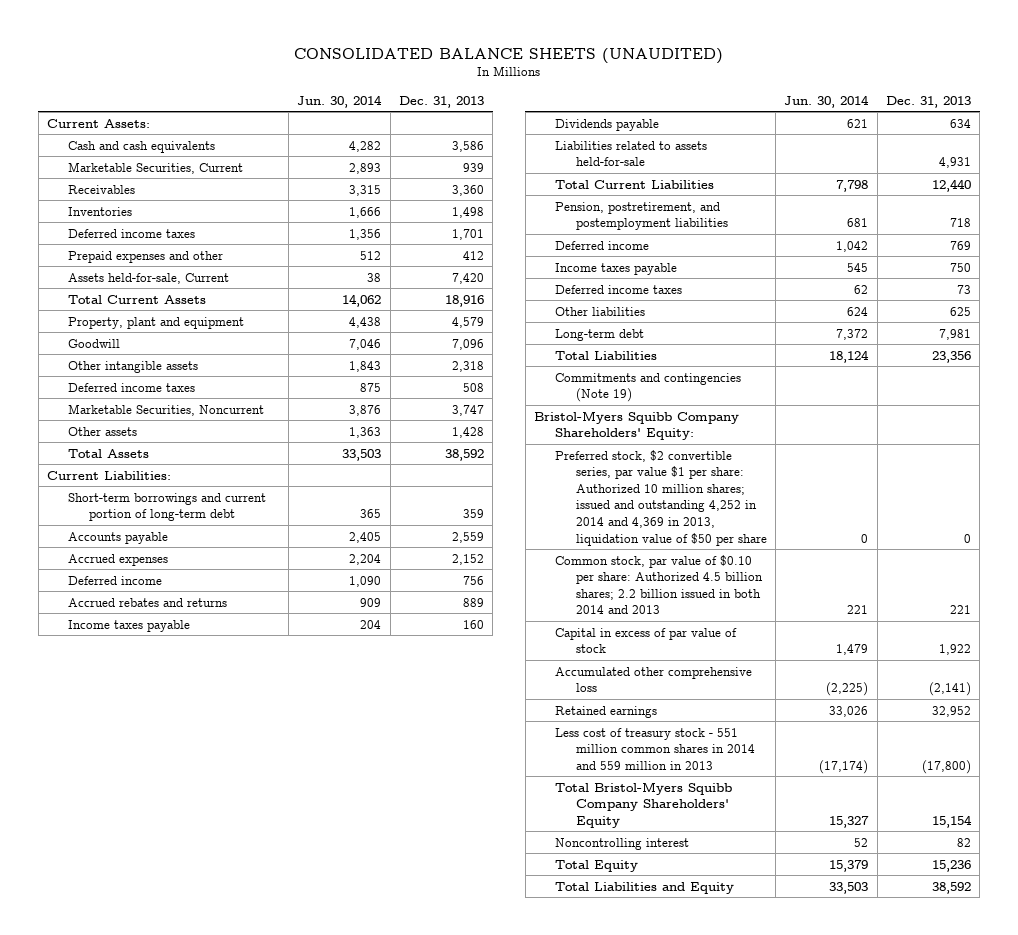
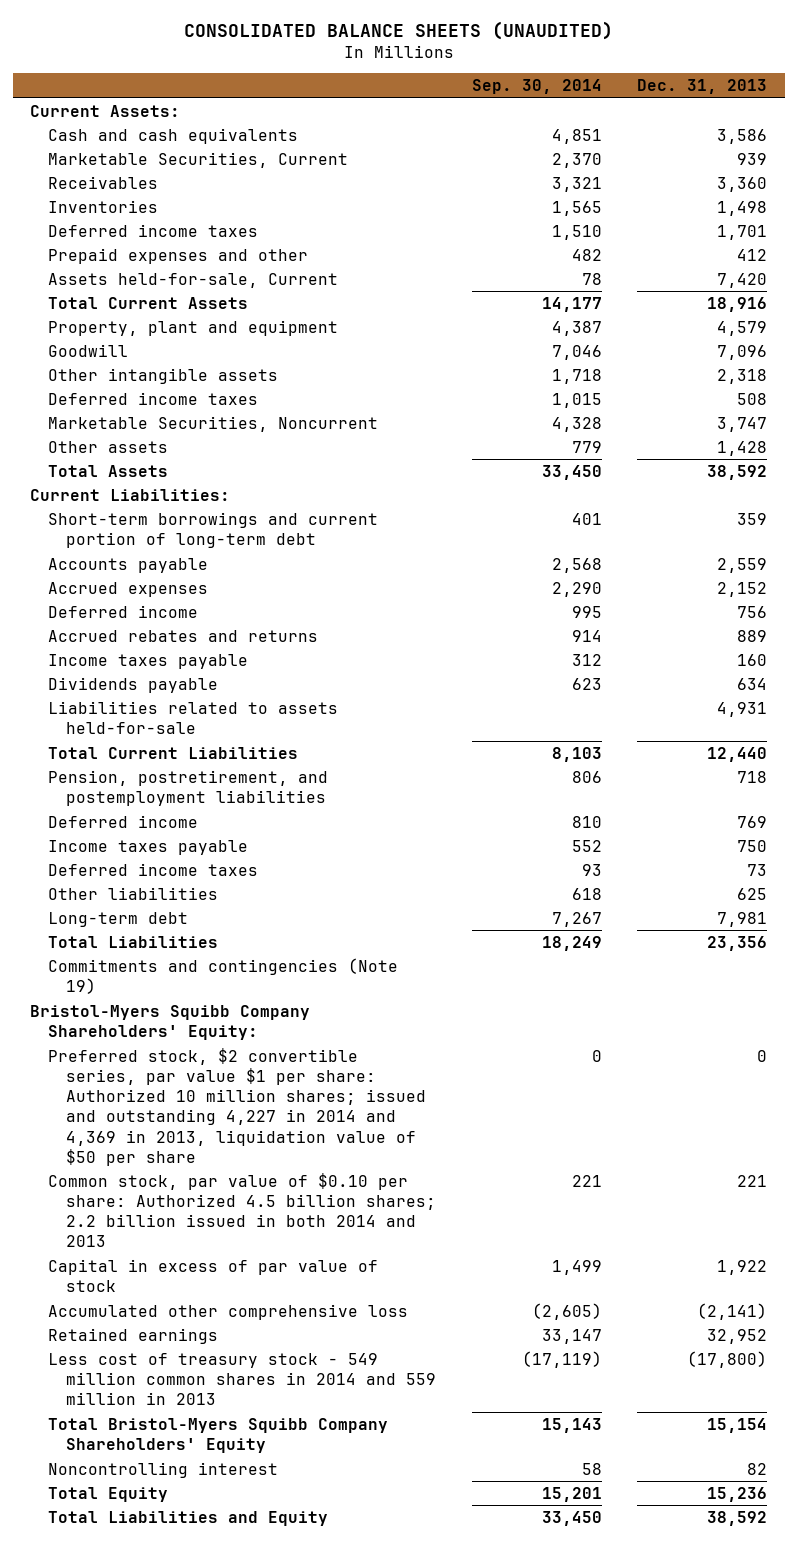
[297,94,383,108] Jun. 30, 2014 -> none
none -> [471,79,602,95] Sep. 30, 2014
[554,449,767,546] Preferred stock, $2 convertible series, par value $1 per share: Authorized 10 million shares; issued and outstanding 4,252 in 2014 and 4,369 in 2013, liquidation value of $50 per share -> [48,1047,427,1166] Preferred stock, $2 convertible series, par value $1 per share: Authorized 10 million shares; issued and outstanding 4,227 in 2014 and 4,369 in 2013, liquidation value of $50 per share
[554,727,755,770] Less cost of treasury stock - 551 million common shares in 2014 and 559 million in 2013 -> [48,1352,437,1406] Less cost of treasury stock - 549 million common shares in 2014 and 559 million in 2013

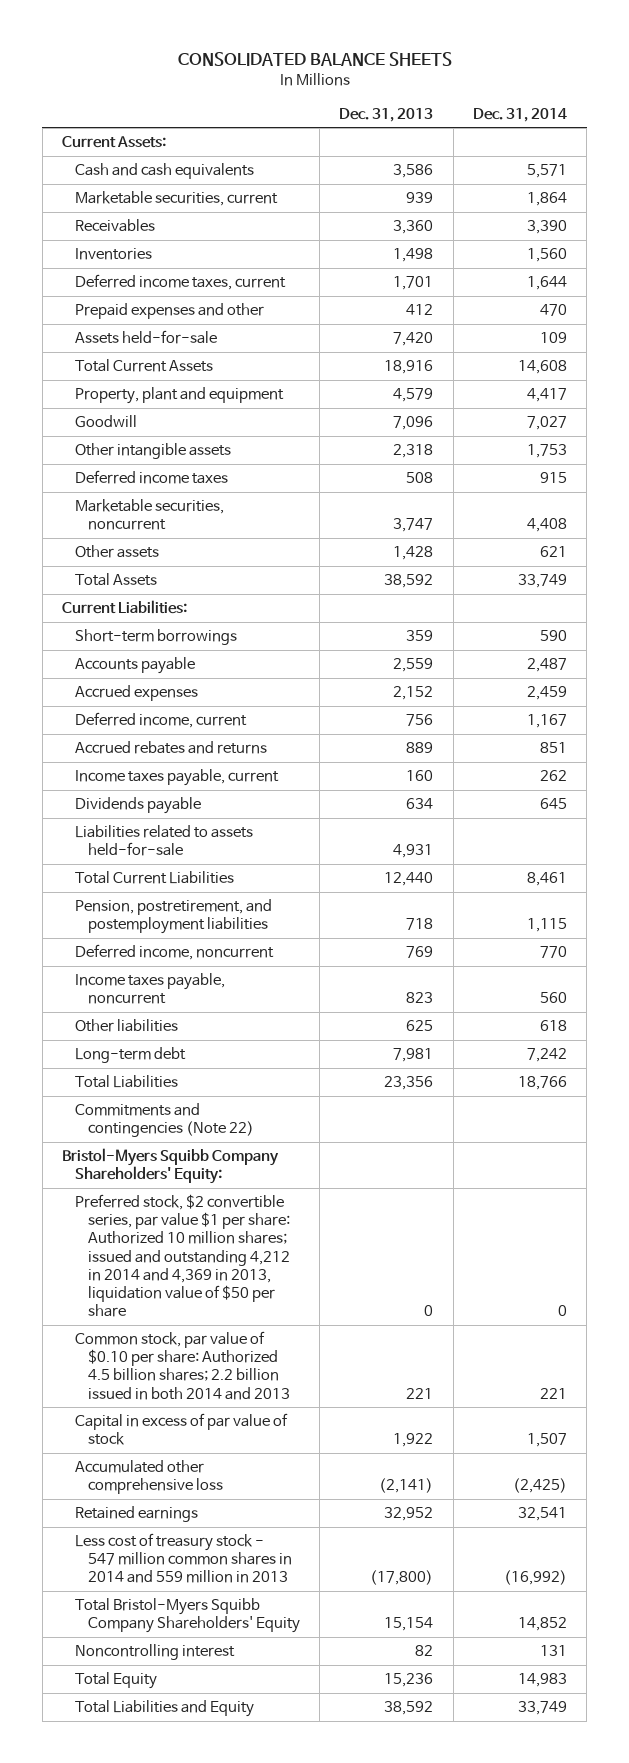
[183,20,613,40] CONSOLIDATED BALANCE SHEETS (UNAUDITED) -> [177,52,452,67] CONSOLIDATED BALANCE SHEETS
[471,79,602,95] Sep. 30, 2014 -> none
none -> [473,107,568,122] Dec. 31, 2014
[48,151,349,168] Marketable Securities, Current -> [75,191,279,207] Marketable securities, current
[48,223,259,237] Deferred income taxes -> [75,274,287,291] Deferred income taxes, current
[48,272,339,288] Assets held-for-sale, Current -> [75,330,218,345] Assets held-for-sale
[48,415,379,432] Marketable Securities, Noncurrent -> [75,499,225,531] Marketable securities, noncurrent
[48,511,379,549] Short-term borrowings and current portion of long-term debt -> [75,629,238,646] Short-term borrowings
[48,604,199,618] Deferred income -> [75,712,248,729] Deferred income, current
[48,653,249,669] Income taxes payable -> [75,769,280,787] Income taxes payable, current
[48,862,259,876] Deferred income taxes -> none
[48,814,199,828] Deferred income -> [75,944,275,961] Deferred income, noncurrent
[48,839,249,855] Income taxes payable -> [75,973,226,1005] Income taxes payable, noncurrent
[737,839,768,852] 750 -> [406,992,434,1004] 823
[48,957,399,995] Commitments and contingencies (Note 19) -> [75,1103,254,1138] Commitments and contingencies (Note 22)
[48,1047,427,1166] Preferred stock, $2 convertible series, par value $1 per share: Authorized 10 million shares; issued and outstanding 4,227 in 2014 and 4,369 in 2013, liquidation value of $50 per share -> [75,1194,290,1318] Preferred stock, $2 convertible series, par value $1 per share: Authorized 10 million shares; issued and outstanding 4,212 in 2014 and 4,369 in 2013, liquidation value of $50 per share
[48,1352,437,1406] Less cost of treasury stock - 549 million common shares in 2014 and 559 million in 2013 -> [75,1533,292,1584] Less cost of treasury stock - 547 million common shares in 2014 and 559 million in 2013

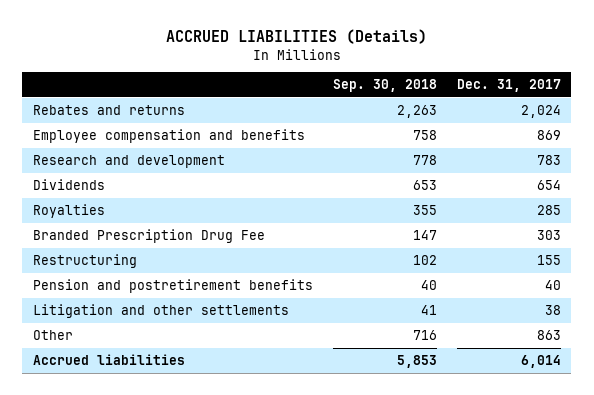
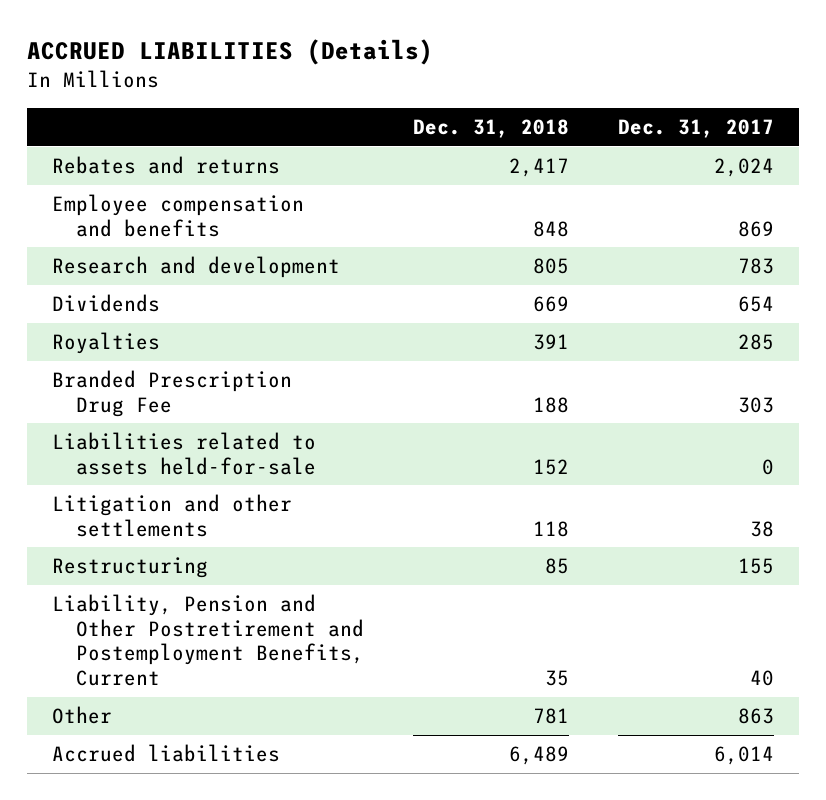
[332,79,437,93] Sep. 30, 2018 -> none
none -> [412,119,569,139] Dec. 31, 2018
[32,278,313,293] Pension and postretirement benefits -> none
none -> [51,432,316,475] Liabilities related to assets held-for-sale
[32,253,137,268] Restructuring -> [51,557,208,579] Restructuring
none -> [51,594,364,687] Liability, Pension and Other Postretirement and Postemployment Benefits, Current

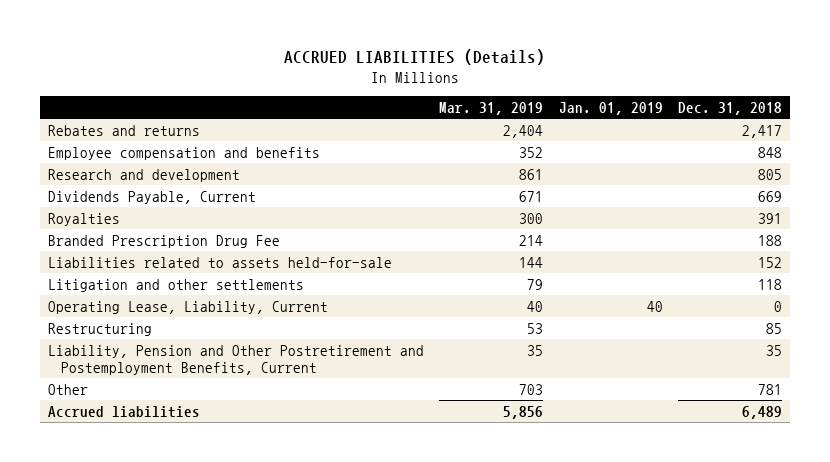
[618,119,775,139] Dec. 31, 2017 -> none
none -> [439,101,544,115] Mar. 31, 2019
none -> [558,101,663,115] Jan. 01, 2019
[51,294,160,313] Dividends -> [47,190,256,204] Dividends Payable, Current
none -> [47,300,328,314] Operating Lease, Liability, Current

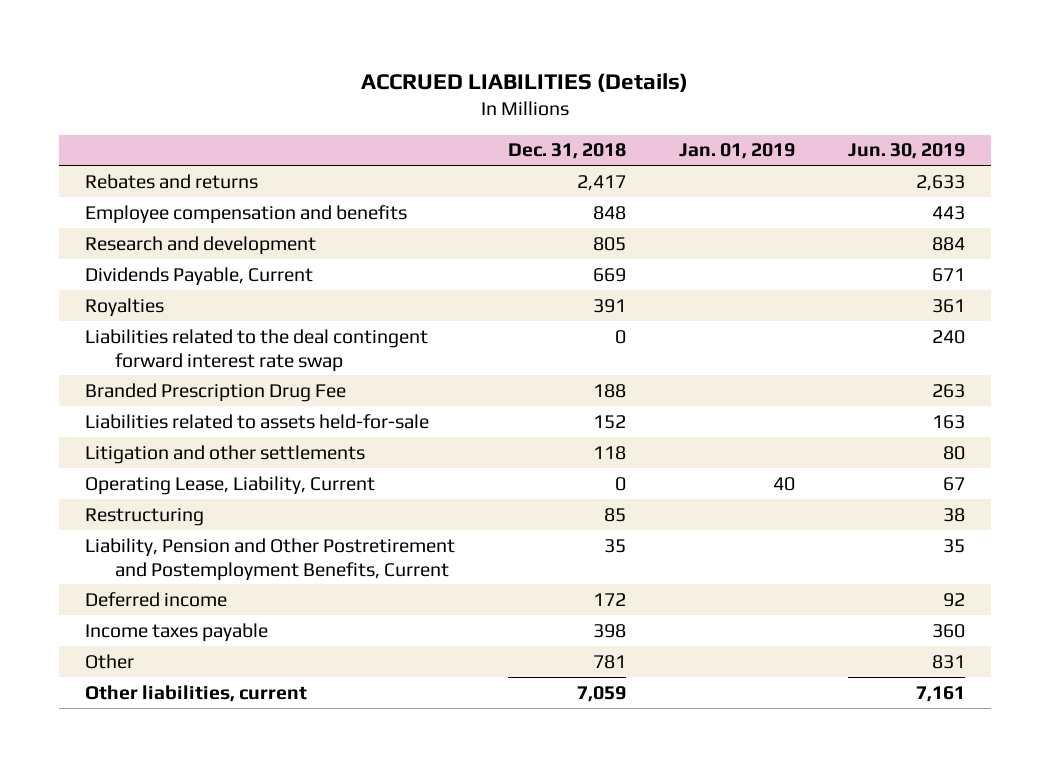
[439,101,544,115] Mar. 31, 2019 -> none
none -> [847,143,965,160] Jun. 30, 2019
none -> [85,328,429,372] Liabilities related to the deal contingent forward interest rate swap
none -> [85,591,228,607] Deferred income
none -> [85,622,269,642] Income taxes payable
[47,405,200,418] Accrued liabilities -> none
none -> [85,684,308,702] Other liabilities, current

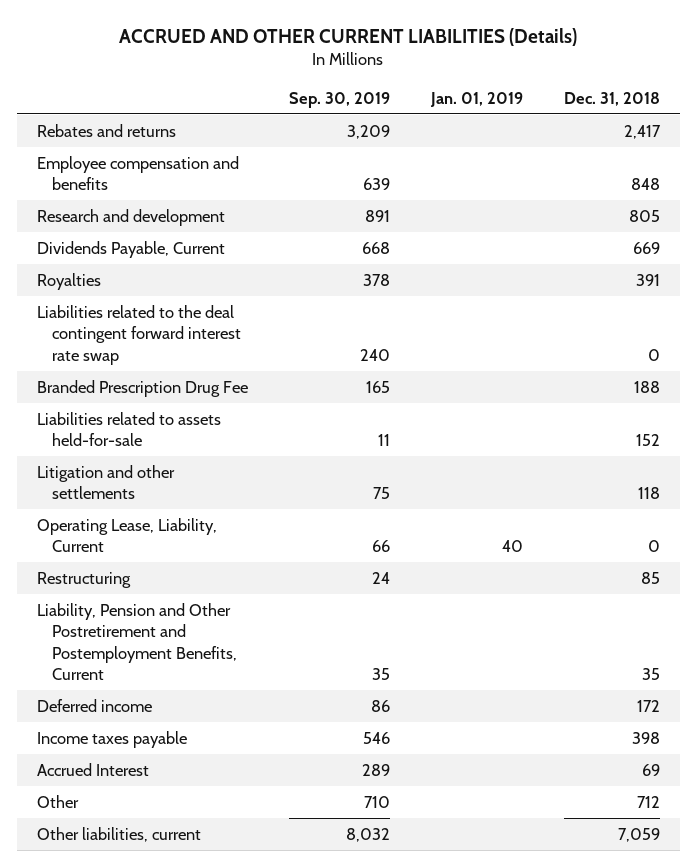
[361,72,689,92] ACCRUED LIABILITIES (Details) -> [119,27,578,46] ACCRUED AND OTHER CURRENT LIABILITIES (Details)
[847,143,965,160] Jun. 30, 2019 -> none
none -> [289,91,391,108] Sep. 30, 2019
none -> [37,762,150,776] Accrued Interest
[593,654,627,669] 781 -> [636,795,660,808] 712

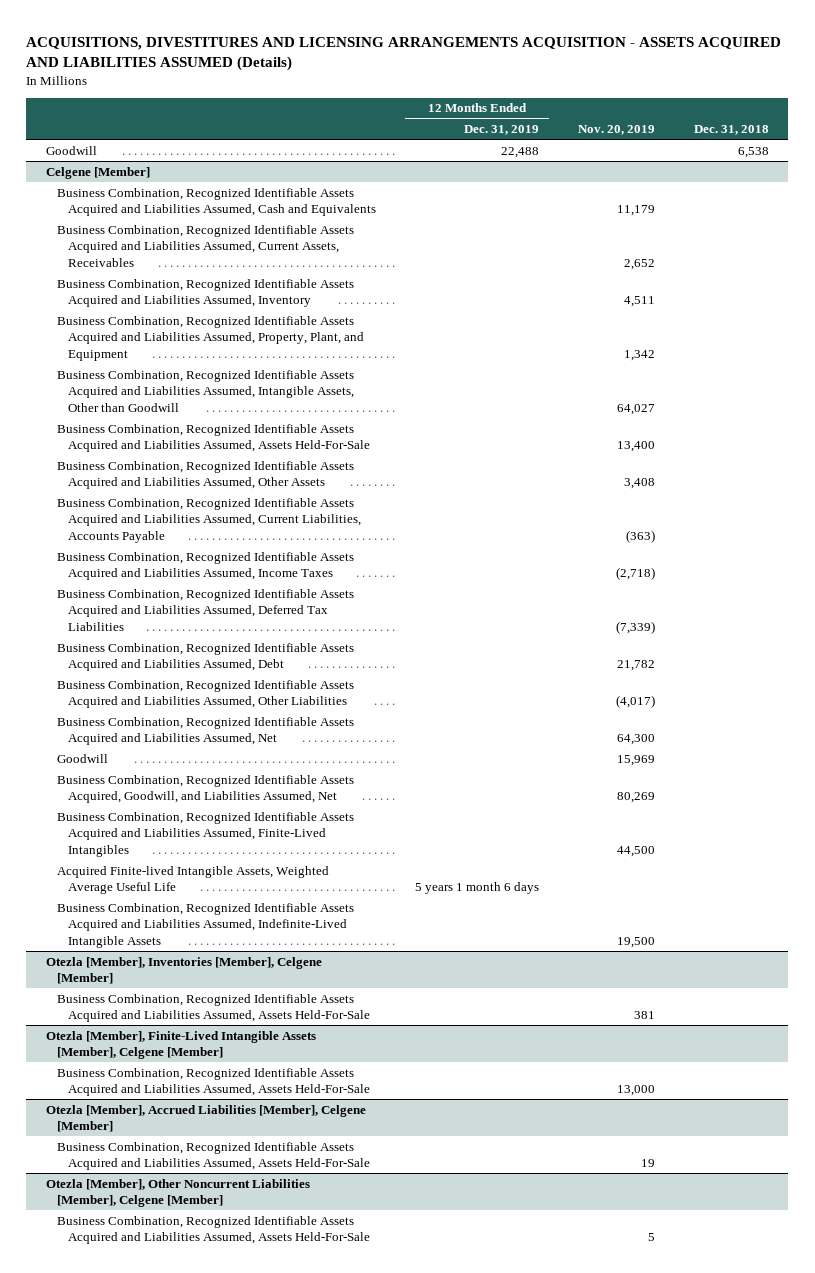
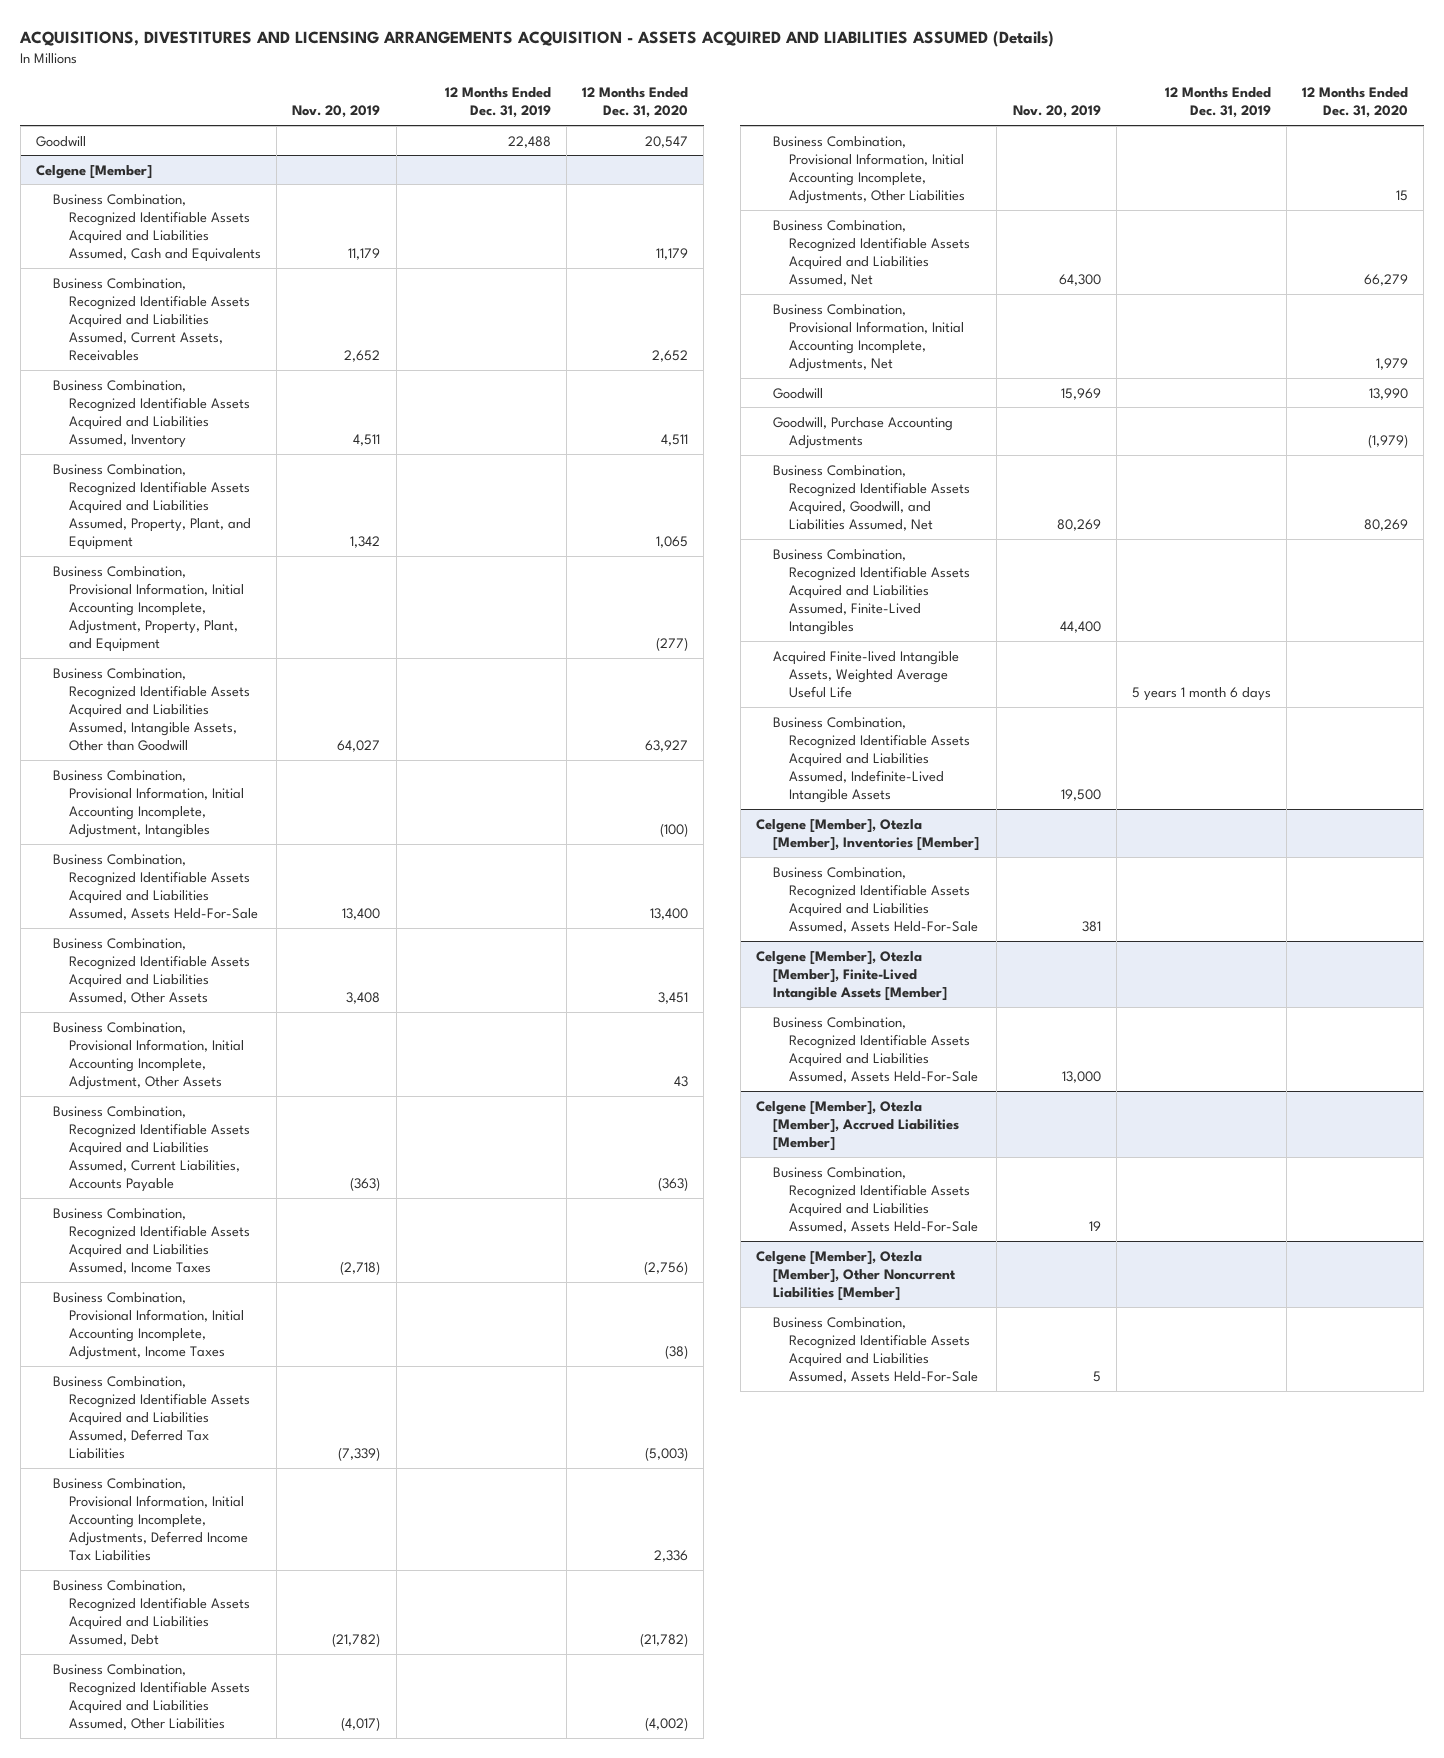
[693,125,769,136] Dec. 31, 2018 -> none
none -> [582,87,689,119] 12 Months Ended Dec. 31, 2020
none -> [52,565,245,653] Business Combination, Provisional Information, Initial Accounting Incomplete, Adjustment, Property, Plant, and Equipment
none -> [52,769,245,839] Business Combination, Provisional Information, Initial Accounting Incomplete, Adjustment, Intangibles
none -> [52,1021,245,1091] Business Combination, Provisional Information, Initial Accounting Incomplete, Adjustment, Other Assets
none -> [52,1291,245,1361] Business Combination, Provisional Information, Initial Accounting Incomplete, Adjustment, Income Taxes
none -> [52,1477,249,1562] Business Combination, Provisional Information, Initial Accounting Incomplete, Adjustments, Deferred Income Tax Liabilities
[616,660,655,672] 21,782 -> [332,1633,381,1648] (21,782)
none -> [772,135,966,205] Business Combination, Provisional Information, Initial Accounting Incomplete, Adjustments, Other Liabilities
none -> [772,303,965,373] Business Combination, Provisional Information, Initial Accounting Incomplete, Adjustments, Net
none -> [772,416,953,449] Goodwill, Purchase Accounting Adjustments
[616,845,655,857] 44,500 -> [1059,621,1101,634] 44,400
[45,956,322,985] Otezla [Member], Inventories [Member], Celgene [Member] -> [756,818,979,851] Celgene [Member], Otezla [Member], Inventories [Member]
[45,1030,316,1060] Otezla [Member], Finite-Lived Intangible Assets [Member], Celgene [Member] -> [756,950,947,1001] Celgene [Member], Otezla [Member], Finite-Lived Intangible Assets [Member]
[45,1104,366,1133] Otezla [Member], Accrued Liabilities [Member], Celgene [Member] -> [756,1100,959,1151] Celgene [Member], Otezla [Member], Accrued Liabilities [Member]
[45,1178,310,1208] Otezla [Member], Other Noncurrent Liabilities [Member], Celgene [Member] -> [756,1250,956,1301] Celgene [Member], Otezla [Member], Other Noncurrent Liabilities [Member]

